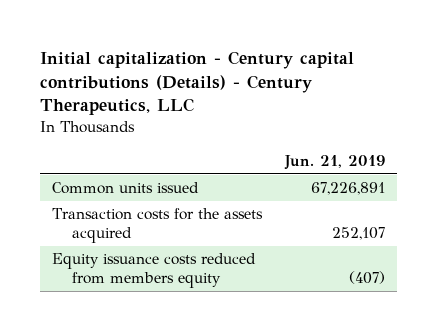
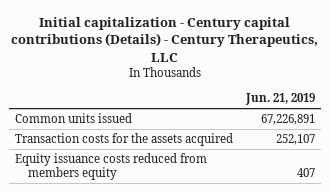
[349,270,386,284] (407) -> [296,168,315,178] 407

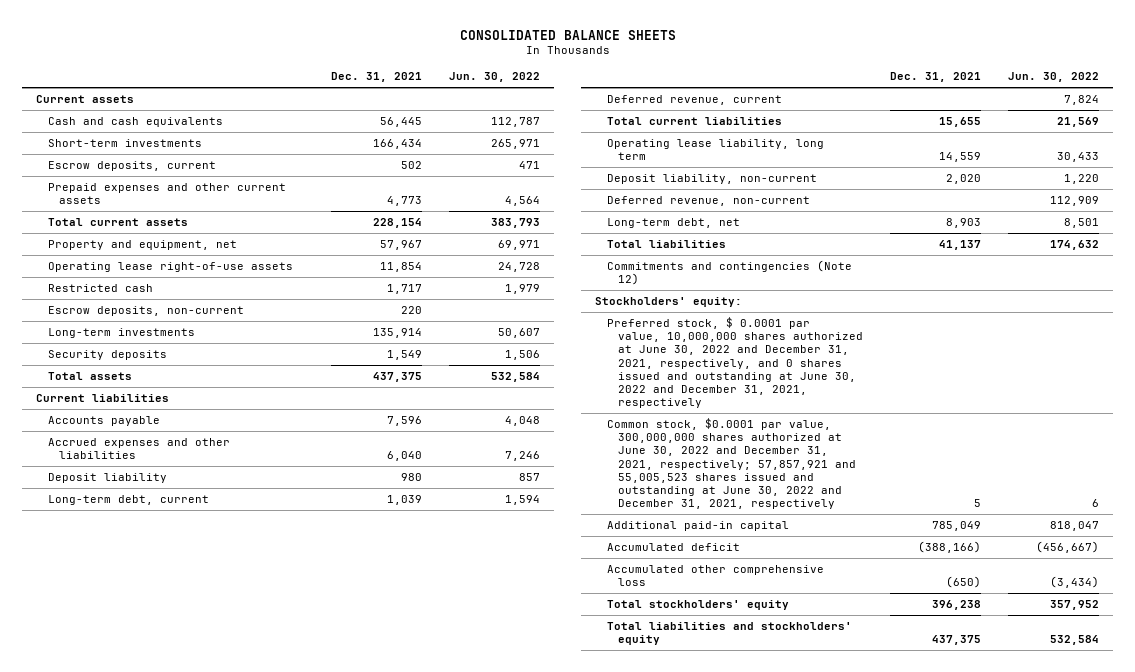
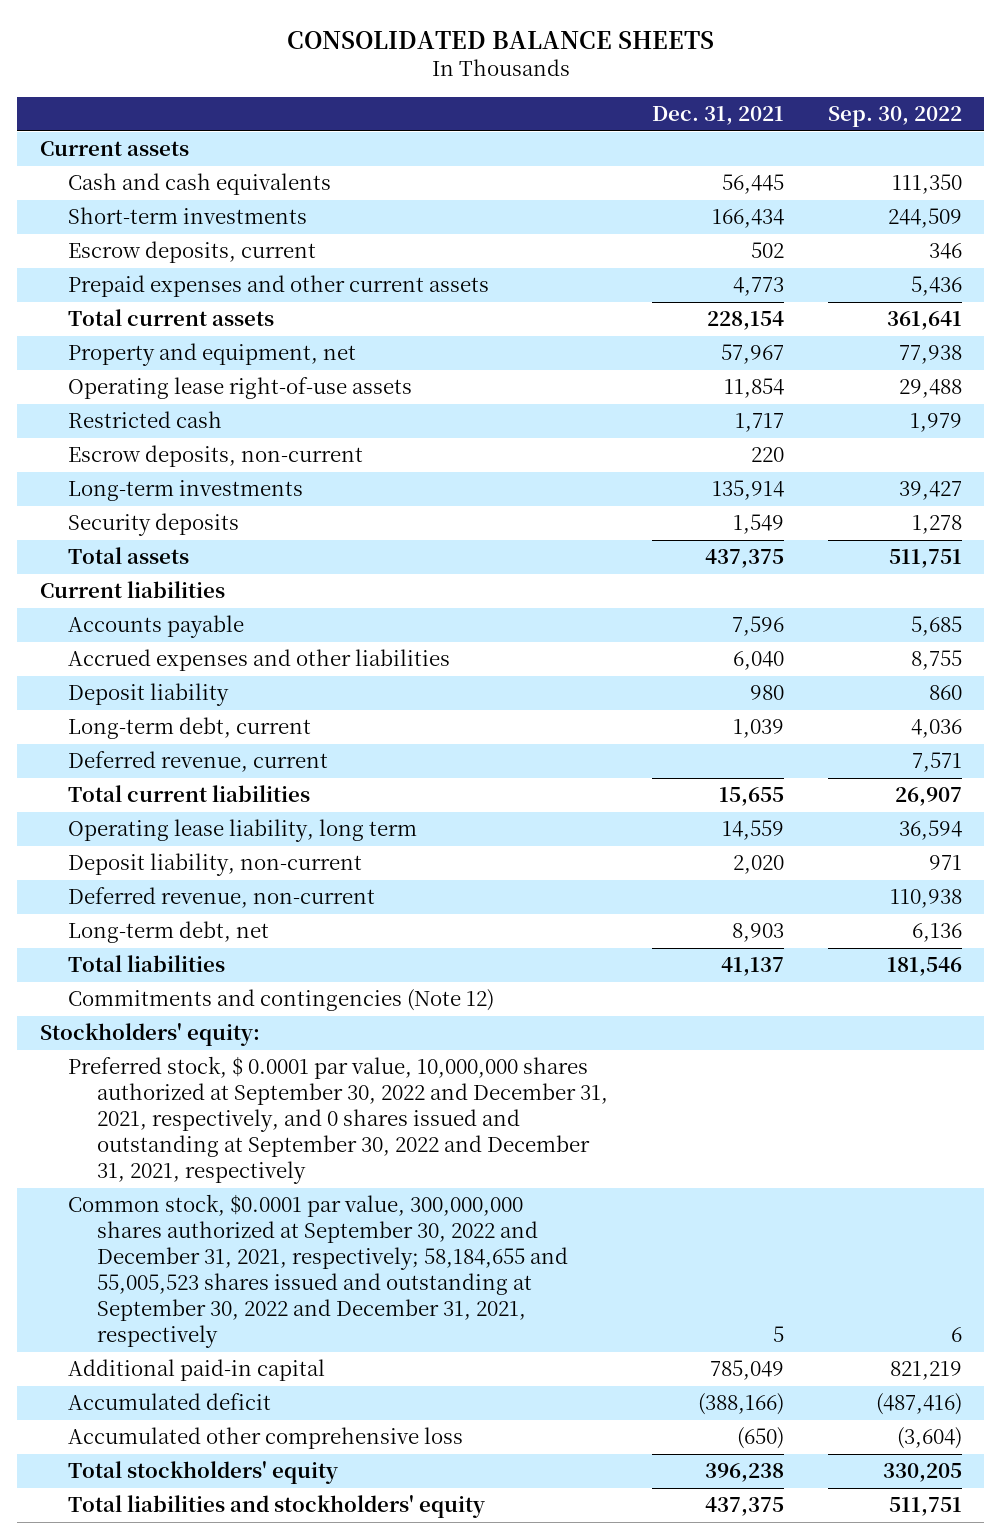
[449,72,541,83] Jun. 30, 2022 -> none
none -> [827,106,962,128] Sep. 30, 2022
[606,316,864,409] Preferred stock, $ 0.0001 par value, 10,000,000 shares authorized at June 30, 2022 and December 31, 2021, respectively, and 0 shares issued and outstanding at June 30, 2022 and December 31, 2021, respectively -> [68,1056,608,1185] Preferred stock, $ 0.0001 par value, 10,000,000 shares authorized at September 30, 2022 and December 31, 2021, respectively, and 0 shares issued and outstanding at September 30, 2022 and December 31, 2021, respectively
[606,417,857,510] Common stock, $0.0001 par value, 300,000,000 shares authorized at June 30, 2022 and December 31, 2021, respectively; 57,857,921 and 55,005,523 shares issued and outstanding at June 30, 2022 and December 31, 2021, respectively -> [68,1194,568,1349] Common stock, $0.0001 par value, 300,000,000 shares authorized at September 30, 2022 and December 31, 2021, respectively; 58,184,655 and 55,005,523 shares issued and outstanding at September 30, 2022 and December 31, 2021, respectively

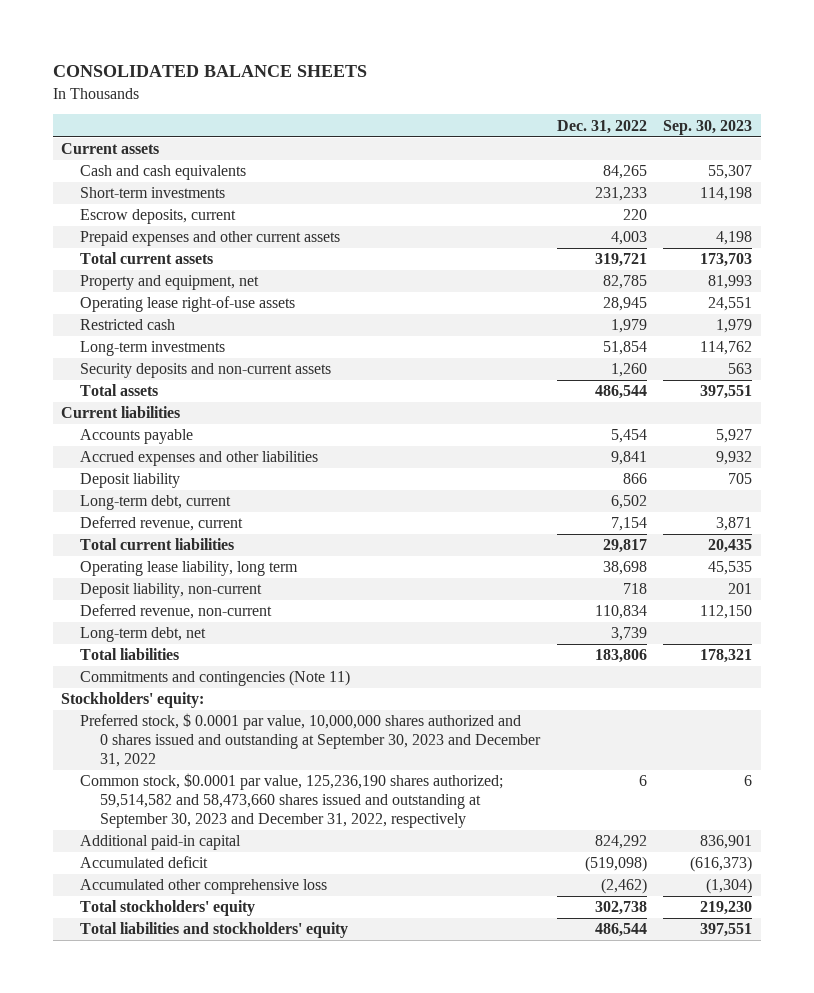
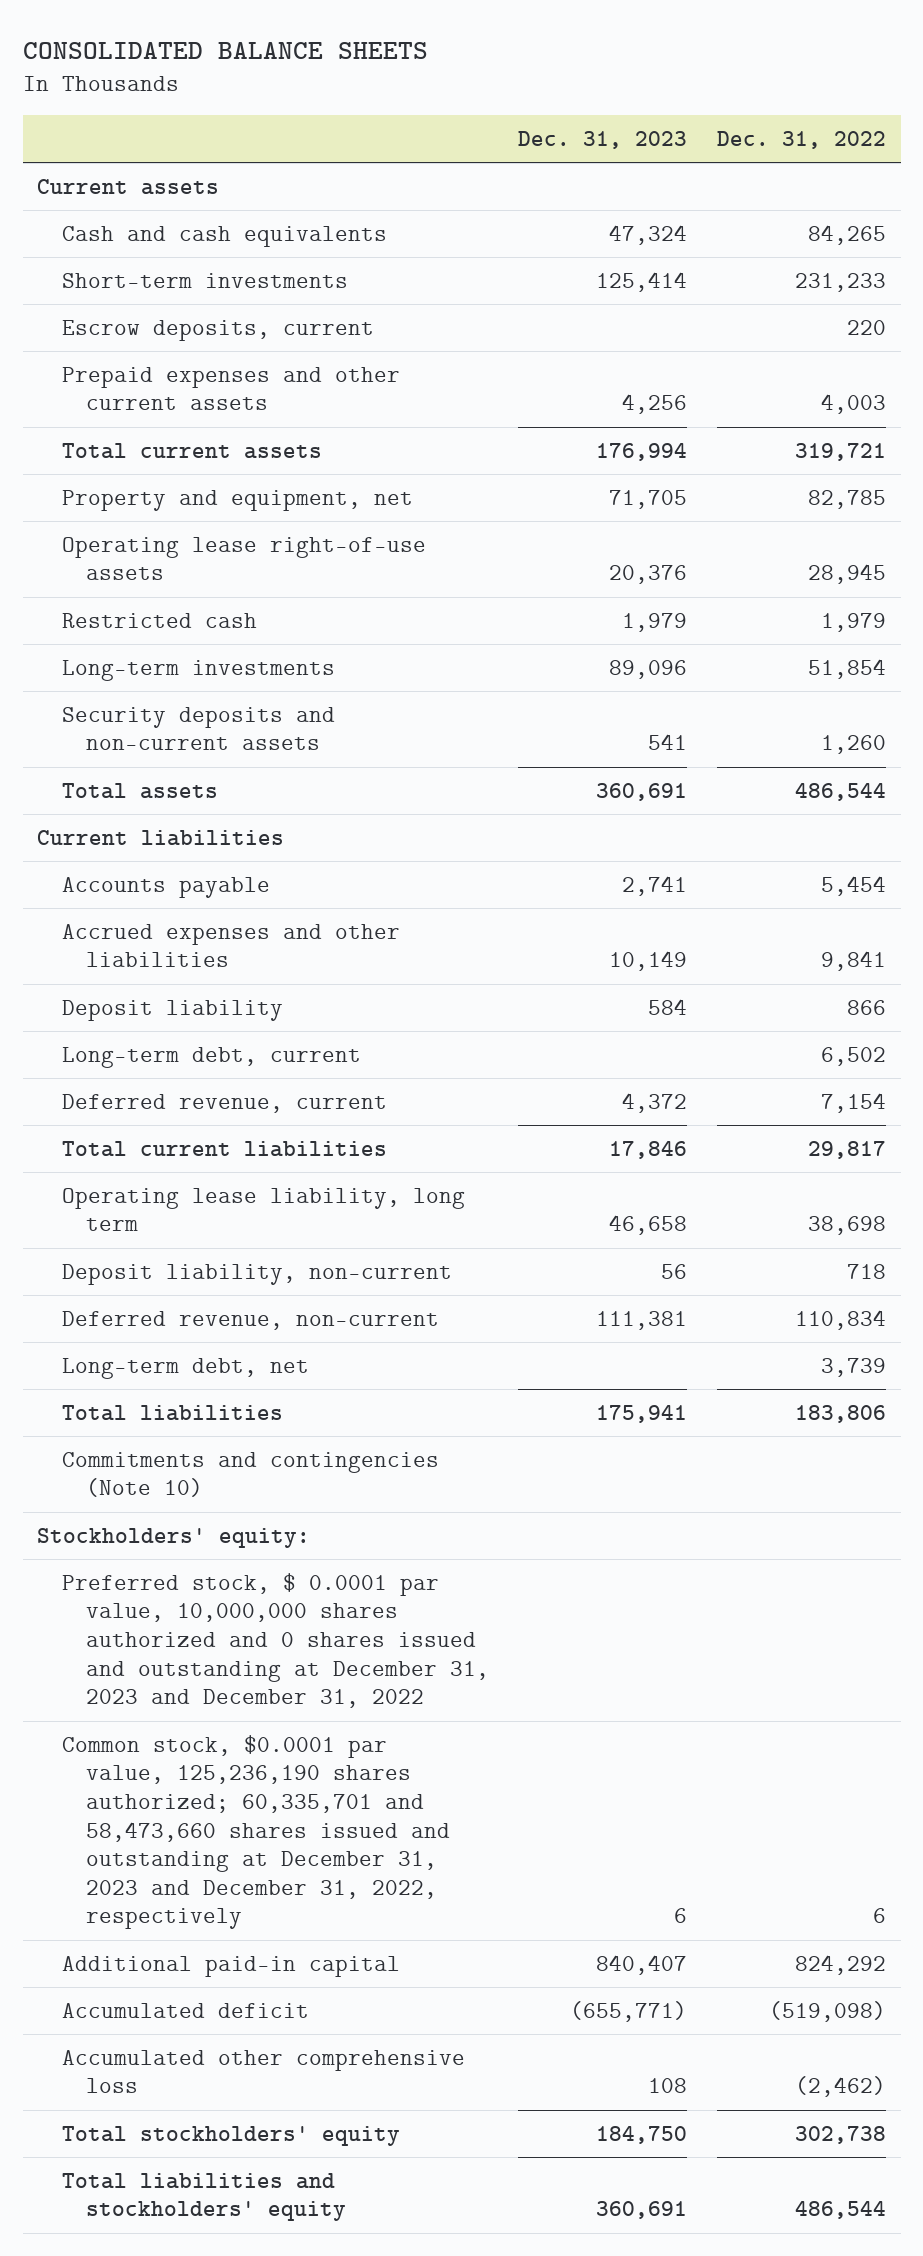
[663,119,753,135] Sep. 30, 2023 -> none
none -> [518,130,688,149] Dec. 31, 2023
[80,670,351,687] Commitments and contingencies (Note 11) -> [61,1451,439,1498] Commitments and contingencies (Note 10)
[80,713,541,767] Preferred stock, $ 0.0001 par value, 10,000,000 shares authorized and 0 shares issued and outstanding at September 30, 2023 and December 31, 2022 -> [61,1572,489,1709] Preferred stock, $ 0.0001 par value, 10,000,000 shares authorized and 0 shares issued and outstanding at December 31, 2023 and December 31, 2022
[80,773,504,828] Common stock, $0.0001 par value, 125,236,190 shares authorized; 59,514,582 and 58,473,660 shares issued and outstanding at September 30, 2023 and December 31, 2022, respectively -> [61,1734,450,1930] Common stock, $0.0001 par value, 125,236,190 shares authorized; 60,335,701 and 58,473,660 shares issued and outstanding at December 31, 2023 and December 31, 2022, respectively

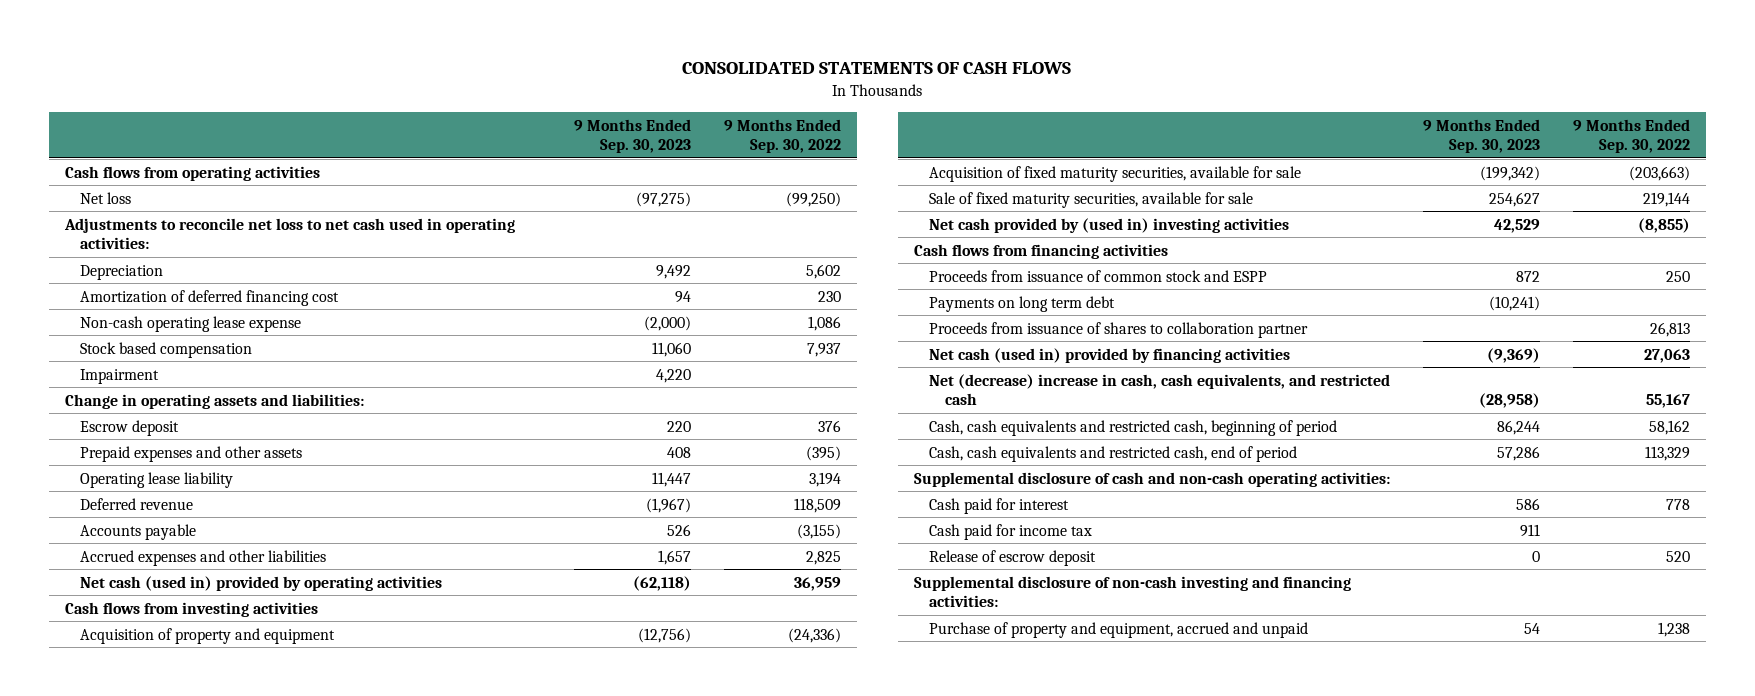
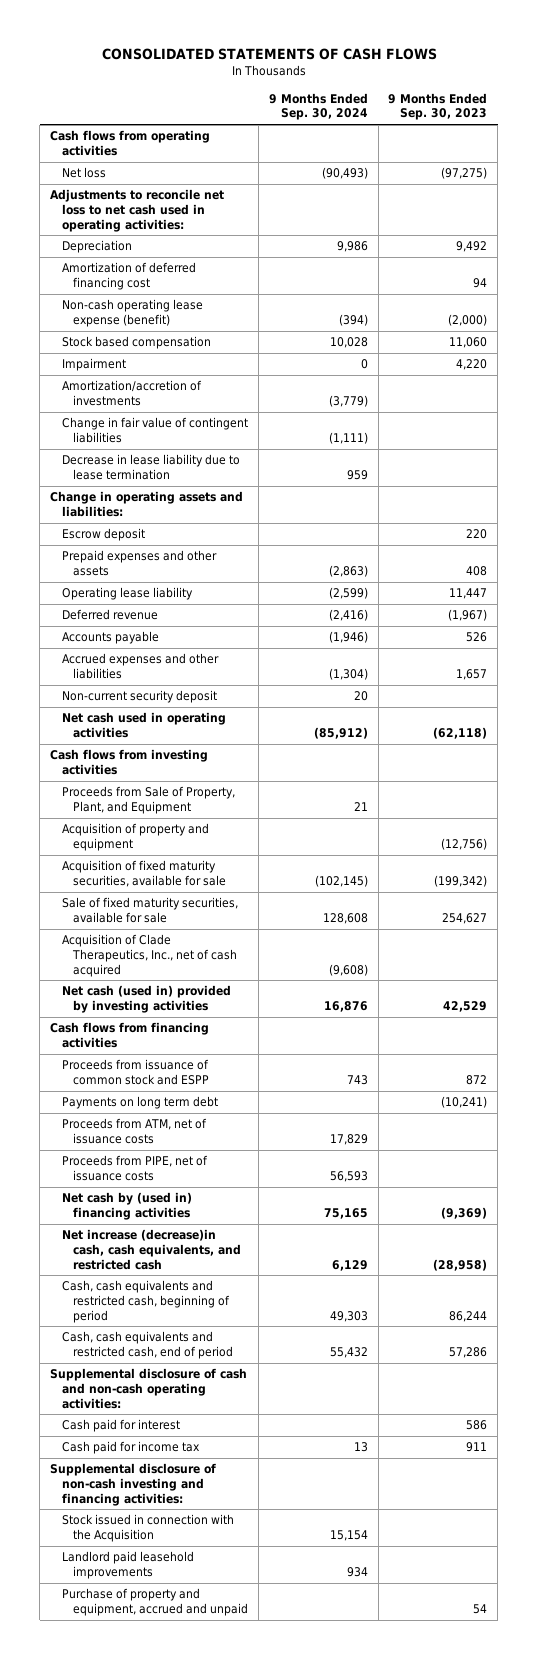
[723,118,841,154] 9 Months Ended Sep. 30, 2022 -> none
none -> [268,92,368,121] 9 Months Ended Sep. 30, 2024
[80,315,302,332] Non-cash operating lease expense -> [61,299,203,328] Non-cash operating lease expense (benefit)
none -> [61,380,202,407] Amortization/accretion of investments
none -> [61,417,248,444] Change in fair value of contingent liabilities
none -> [61,454,240,481] Decrease in lease liability due to lease termination
none -> [61,690,217,704] Non-current security deposit
[80,575,443,591] Net cash (used in) provided by operating activities -> [61,712,226,739] Net cash used in operating activities
none -> [61,786,235,815] Proceeds from Sale of Property, Plant, and Equipment
none -> [61,934,238,977] Acquisition of Clade Therapeutics, Inc., net of cash acquired
[929,217,1290,233] Net cash provided by (used in) investing activities -> [61,985,231,1014] Net cash (used in) provided by investing activities
[929,321,1309,338] Proceeds from issuance of shares to collaboration partner -> none
none -> [61,1118,207,1145] Proceeds from ATM, net of issuance costs
none -> [61,1155,208,1182] Proceeds from PIPE, net of issuance costs
[929,347,1291,363] Net cash (used in) provided by financing activities -> [61,1192,192,1221] Net cash by (used in) financing activities
[929,373,1391,406] Net (decrease) increase in cash, cash equivalents, and restricted cash -> [61,1229,242,1270] Net increase (decrease)in cash, cash equivalents, and restricted cash
[929,549,1097,566] Release of escrow deposit -> none
none -> [61,1514,234,1543] Stock issued in connection with the Acquisition
none -> [61,1551,194,1580] Landlord paid leasehold improvements

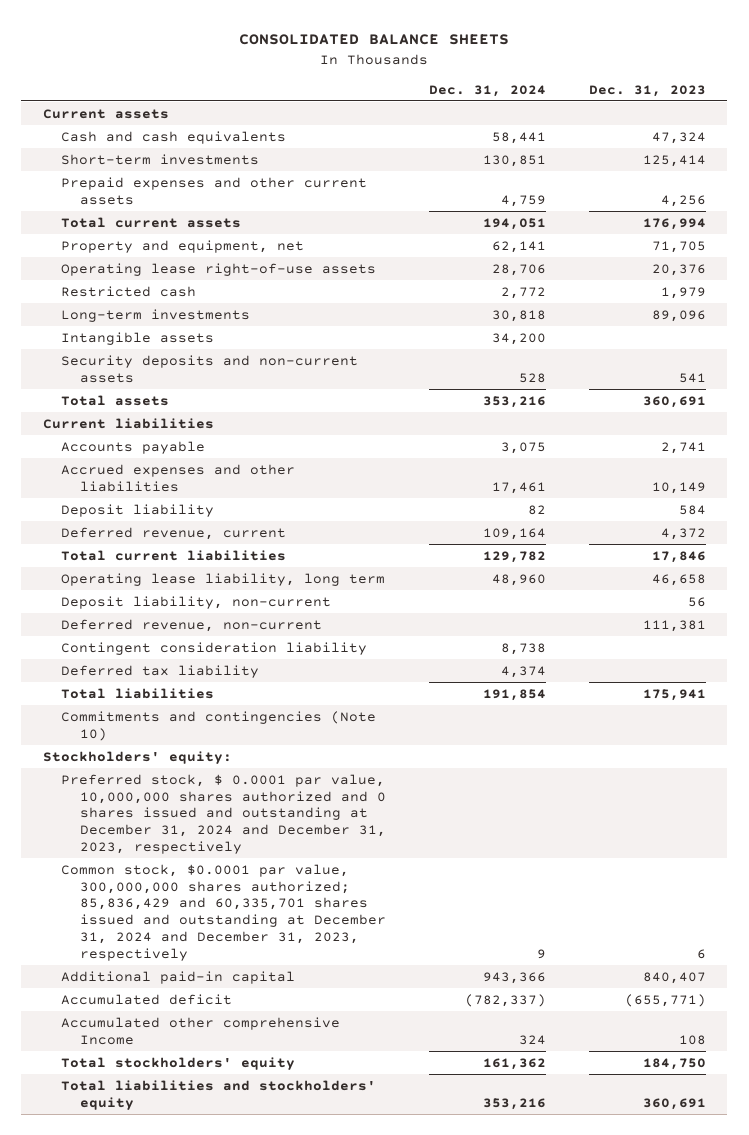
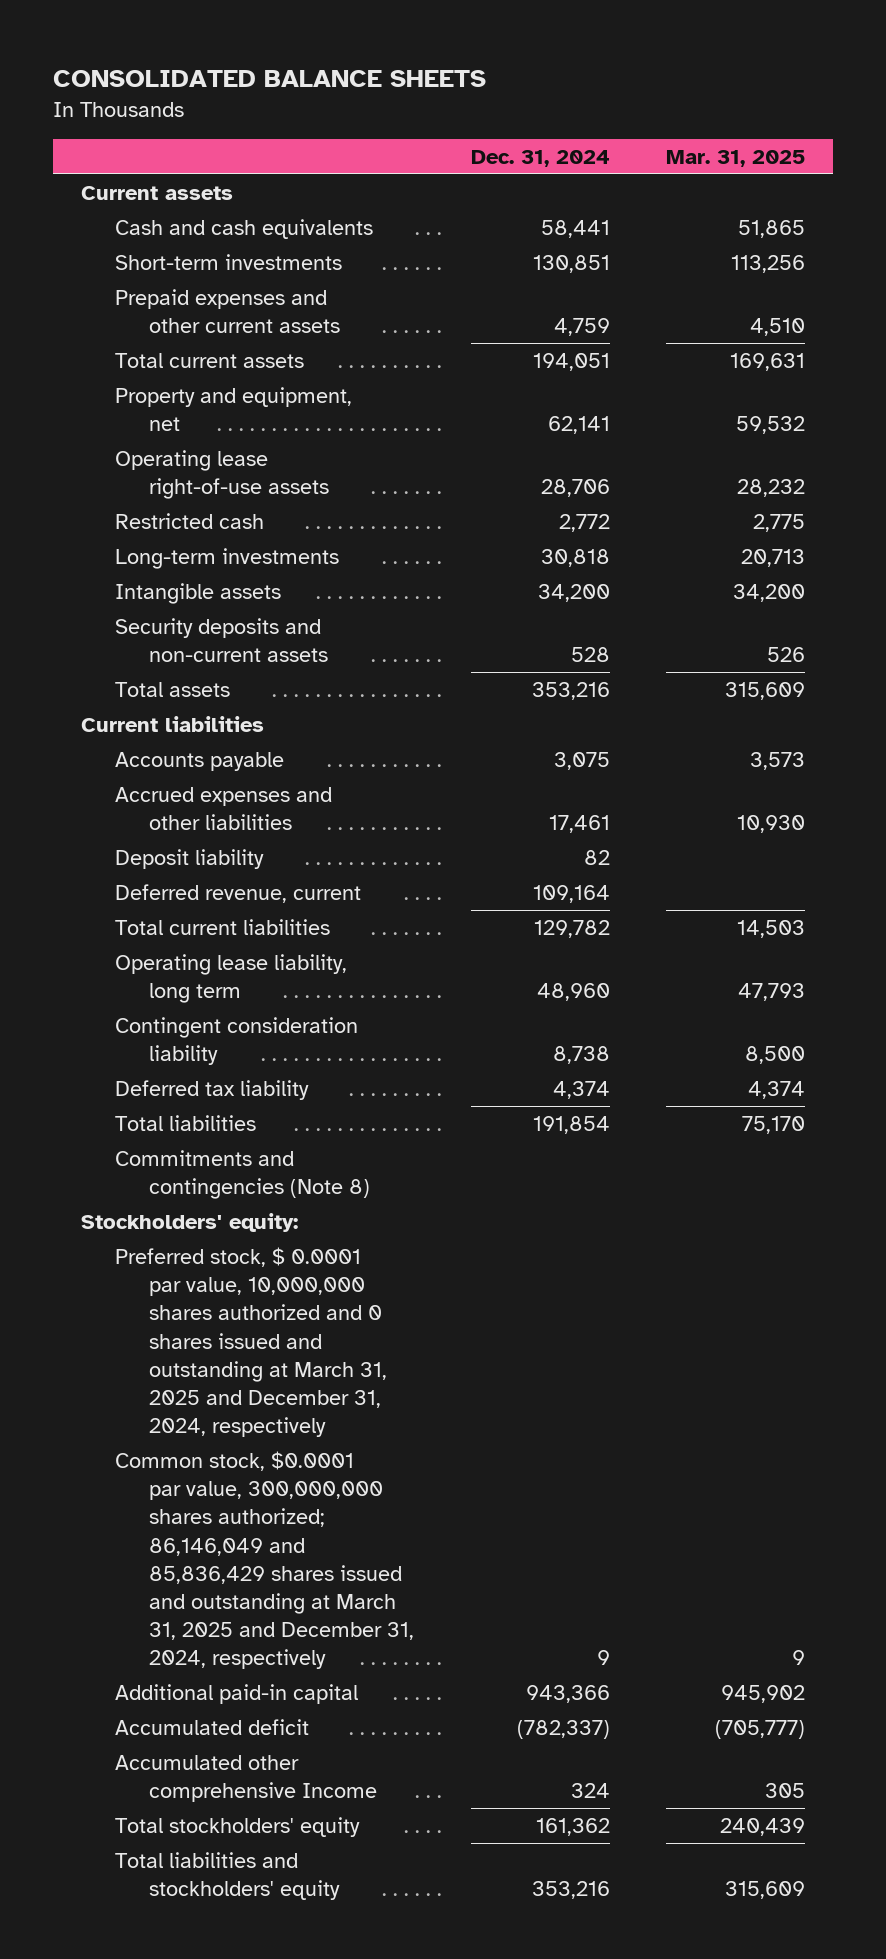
[588,84,706,97] Dec. 31, 2023 -> none
none -> [665,149,805,167] Mar. 31, 2025
[61,595,332,609] Deposit liability, non-current -> none
[61,618,323,632] Deferred revenue, non-current -> none
[61,710,377,741] Commitments and contingencies (Note 10) -> [115,1150,371,1200] Commitments and contingencies (Note 8)
[61,773,386,855] Preferred stock, $ 0.0001 par value, 10,000,000 shares authorized and 0 shares issued and outstanding at December 31, 2024 and December 31, 2023, respectively -> [115,1247,388,1438] Preferred stock, $ 0.0001 par value, 10,000,000 shares authorized and 0 shares issued and outstanding at March 31, 2025 and December 31, 2024, respectively
[61,863,386,962] Common stock, $0.0001 par value, 300,000,000 shares authorized; 85,836,429 and 60,335,701 shares issued and outstanding at December 31, 2024 and December 31, 2023, respectively -> [115,1451,415,1670] Common stock, $0.0001 par value, 300,000,000 shares authorized; 86,146,049 and 85,836,429 shares issued and outstanding at March 31, 2025 and December 31, 2024, respectively

